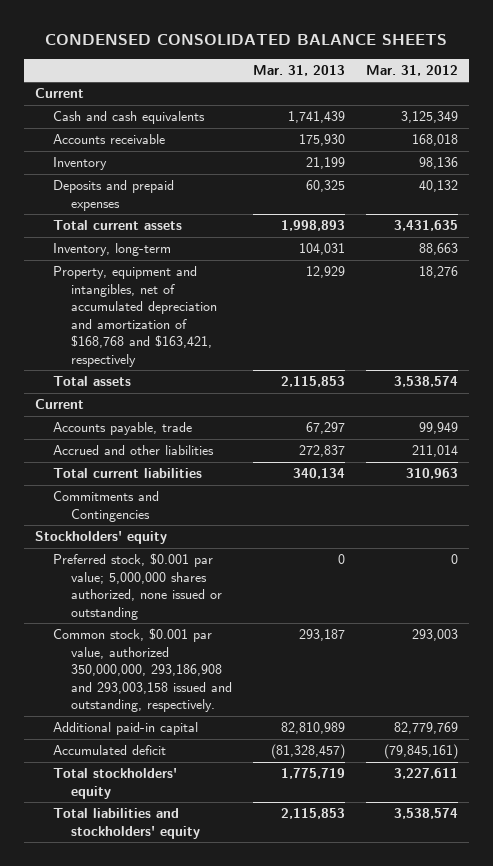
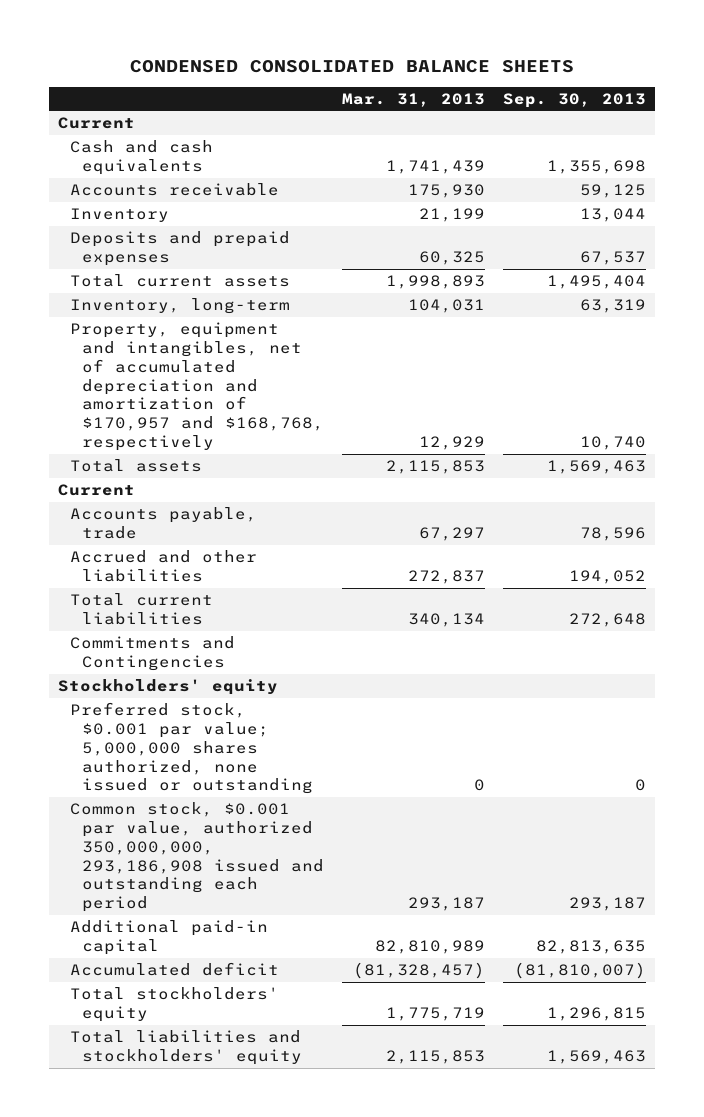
[366,64,459,76] Mar. 31, 2012 -> none
none -> [502,92,646,108] Sep. 30, 2013
[52,266,218,367] Property, equipment and intangibles, net of accumulated depreciation and amortization of $168,768 and $163,421, respectively -> [69,322,324,452] Property, equipment and intangibles, net of accumulated depreciation and amortization of $170,957 and $168,768, respectively
[52,628,233,713] Common stock, $0.001 par value, authorized 350,000,000, 293,186,908 and 293,003,158 issued and outstanding, respectively. -> [69,802,324,913] Common stock, $0.001 par value, authorized 350,000,000, 293,186,908 issued and outstanding each period

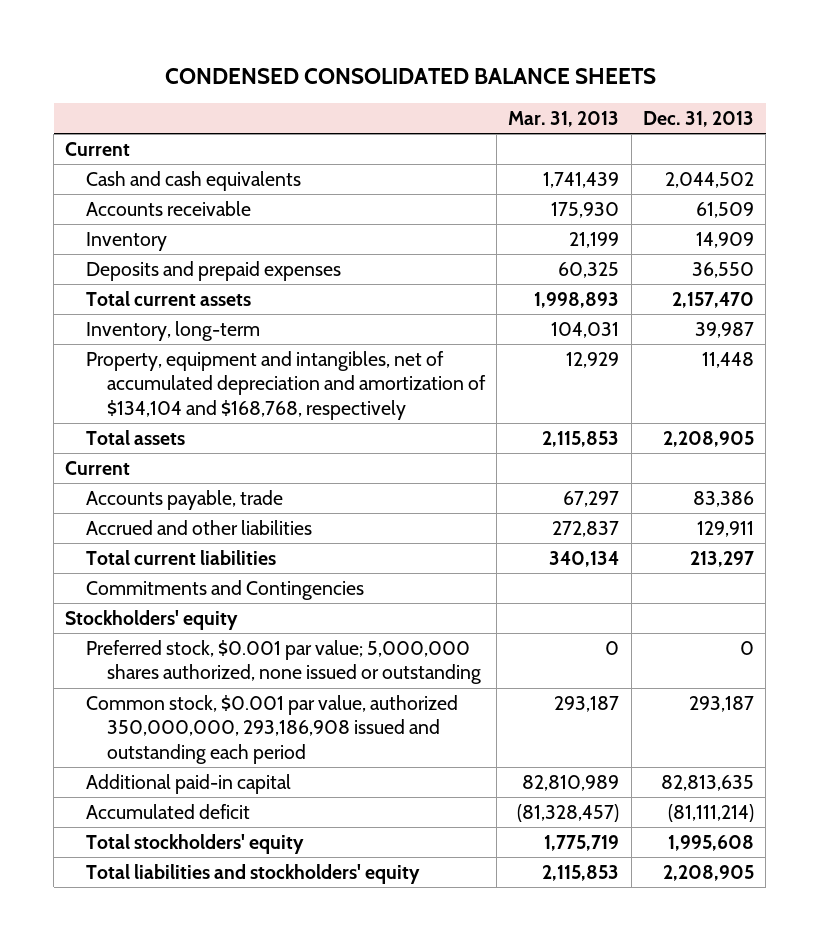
[502,92,646,108] Sep. 30, 2013 -> none
none -> [642,111,754,128] Dec. 31, 2013
[69,322,324,452] Property, equipment and intangibles, net of accumulated depreciation and amortization of $170,957 and $168,768, respectively -> [86,350,486,421] Property, equipment and intangibles, net of accumulated depreciation and amortization of $134,104 and $168,768, respectively

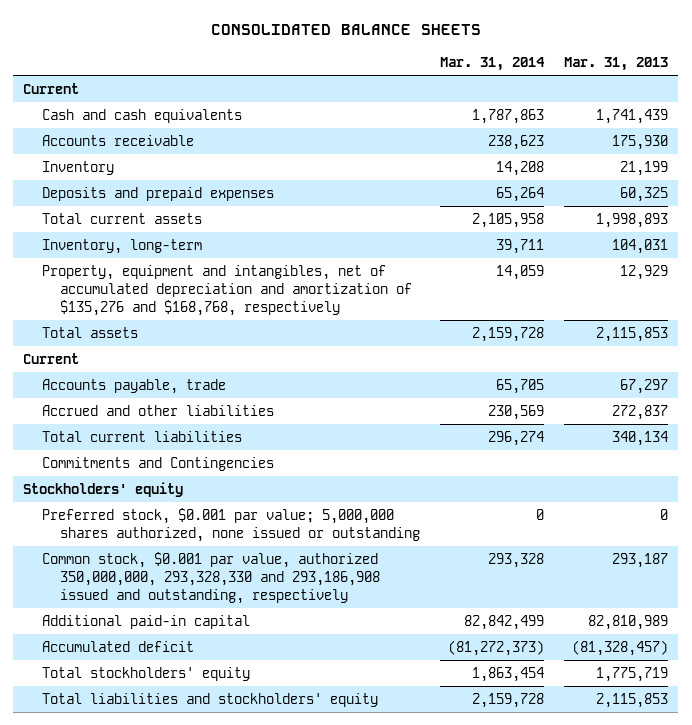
[164,67,656,84] CONDENSED CONSOLIDATED BALANCE SHEETS -> [210,24,481,36] CONSOLIDATED BALANCE SHEETS
[642,111,754,128] Dec. 31, 2013 -> none
none -> [440,57,546,72] Mar. 31, 2014
[86,350,486,421] Property, equipment and intangibles, net of accumulated depreciation and amortization of $134,104 and $168,768, respectively -> [41,265,413,316] Property, equipment and intangibles, net of accumulated depreciation and amortization of $135,276 and $168,768, respectively
[86,694,459,765] Common stock, $0.001 par value, authorized 350,000,000, 293,186,908 issued and outstanding each period -> [41,552,381,604] Common stock, $0.001 par value, authorized 350,000,000, 293,328,330 and 293,186,908 issued and outstanding, respectively

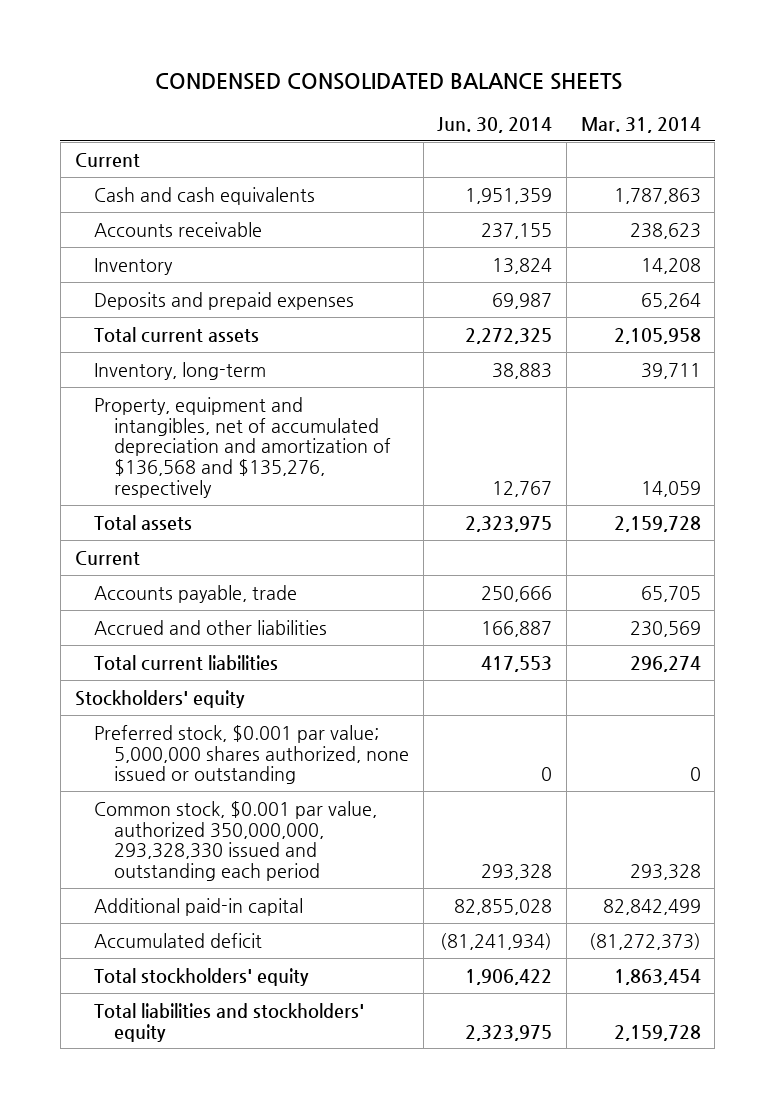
[210,24,481,36] CONSOLIDATED BALANCE SHEETS -> [154,73,622,91] CONDENSED CONSOLIDATED BALANCE SHEETS
[564,57,669,72] Mar. 31, 2013 -> none
none -> [437,116,553,133] Jun. 30, 2014
[41,265,413,316] Property, equipment and intangibles, net of accumulated depreciation and amortization of $135,276 and $168,768, respectively -> [94,396,391,499] Property, equipment and intangibles, net of accumulated depreciation and amortization of $136,568 and $135,276, respectively
[41,457,274,472] Commitments and Contingencies -> none
[41,552,381,604] Common stock, $0.001 par value, authorized 350,000,000, 293,328,330 and 293,186,908 issued and outstanding, respectively -> [94,800,378,882] Common stock, $0.001 par value, authorized 350,000,000, 293,328,330 issued and outstanding each period

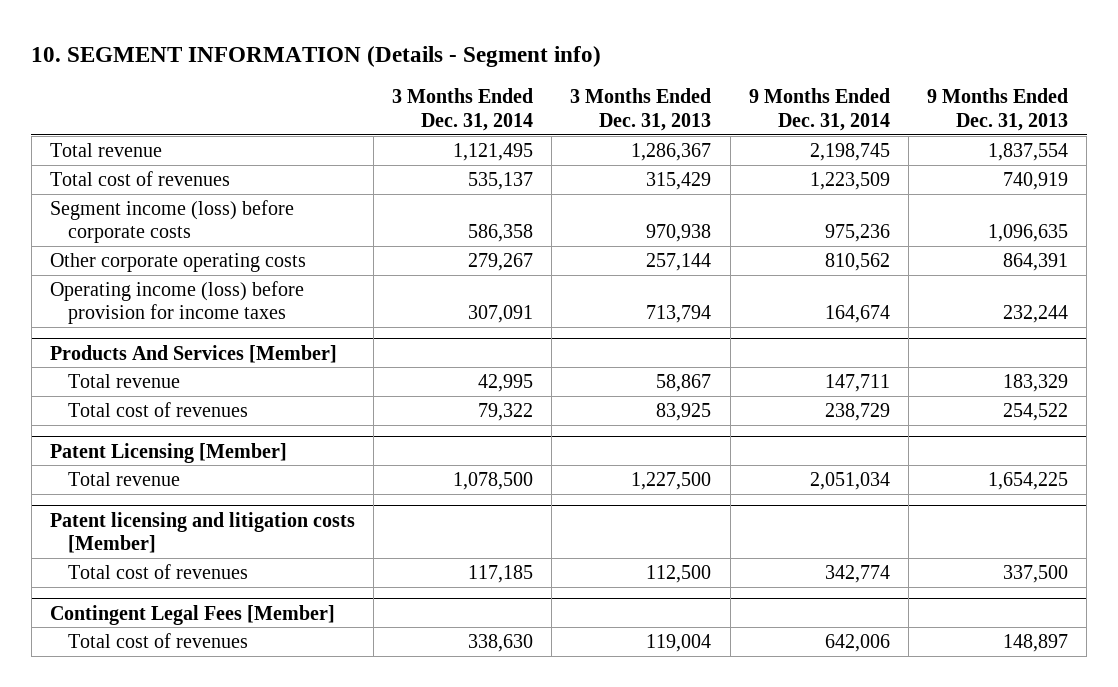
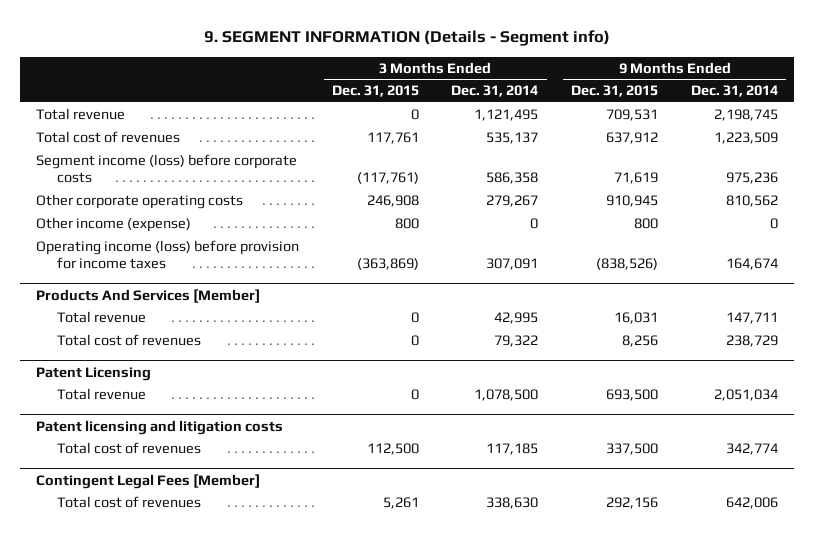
[31,46,602,68] 10. SEGMENT INFORMATION (Details - Segment info) -> [203,30,610,47] 9. SEGMENT INFORMATION (Details - Segment info)
[570,88,712,131] 3 Months Ended Dec. 31, 2013 -> none
[927,88,1069,131] 9 Months Ended Dec. 31, 2013 -> none
none -> [331,85,419,98] Dec. 31, 2015
none -> [571,85,659,98] Dec. 31, 2015
none -> [35,217,191,233] Other income (expense)
[49,442,287,463] Patent Licensing [Member] -> [35,366,151,381] Patent Licensing
[49,511,355,553] Patent licensing and litigation costs [Member] -> [35,419,283,435] Patent licensing and litigation costs

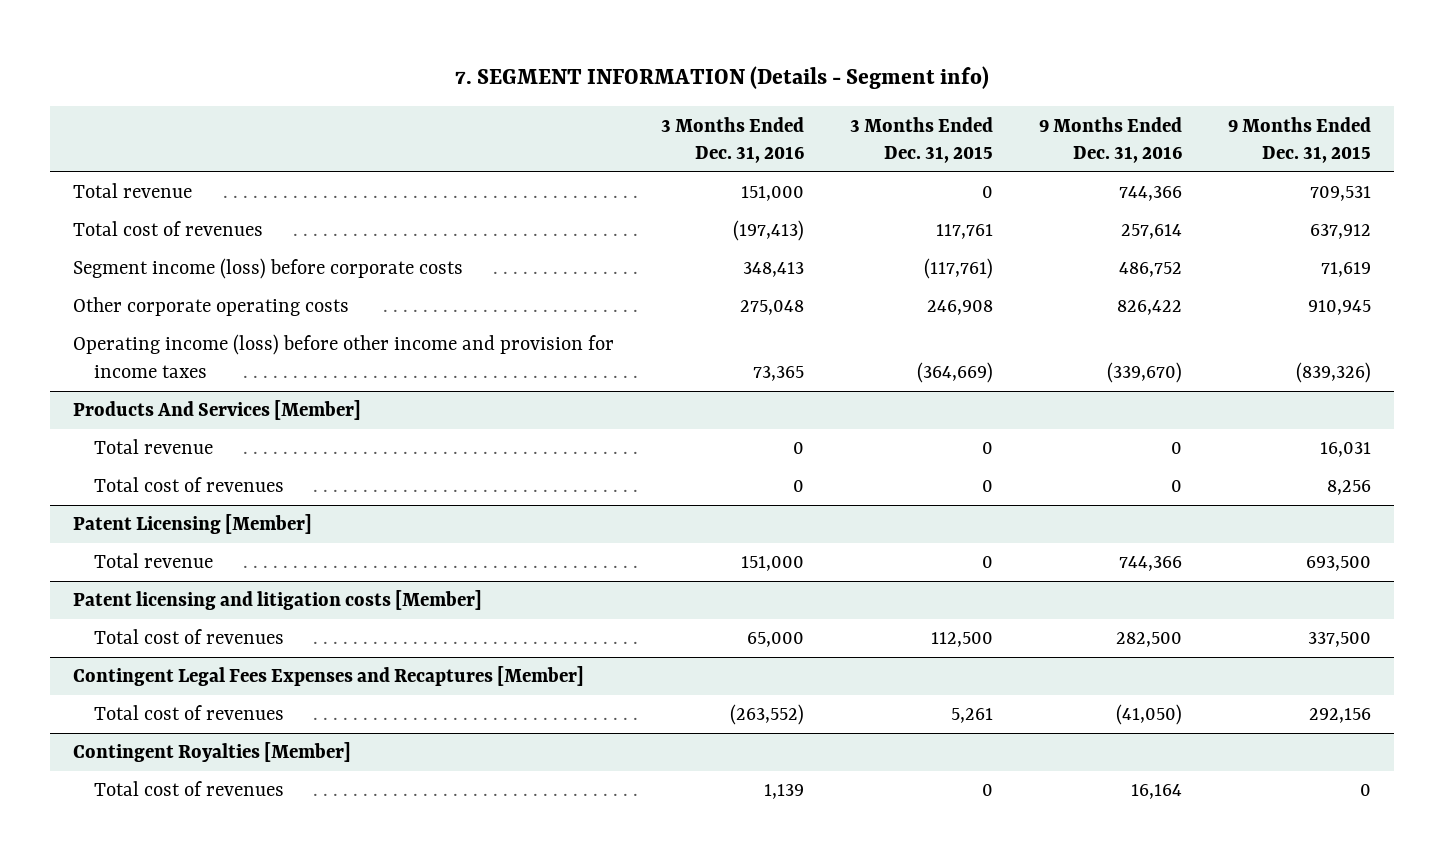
[203,30,610,47] 9. SEGMENT INFORMATION (Details - Segment info) -> [455,66,990,90] 7. SEGMENT INFORMATION (Details - Segment info)
[451,85,539,98] Dec. 31, 2014 -> none
[691,85,779,98] Dec. 31, 2014 -> none
none -> [660,116,804,163] 3 Months Ended Dec. 31, 2016
none -> [1038,116,1182,163] 9 Months Ended Dec. 31, 2016
[35,217,191,233] Other income (expense) -> none
[35,240,299,270] Operating income (loss) before provision for income taxes -> [73,334,615,378] Operating income (loss) before other income and provision for income taxes
[356,258,419,271] (363,869) -> [916,361,993,383] (364,669)
[596,258,659,271] (838,526) -> [1295,361,1371,383] (839,326)
[35,366,151,381] Patent Licensing -> [73,514,313,535] Patent Licensing [Member]
[35,419,283,435] Patent licensing and litigation costs -> [73,590,483,611] Patent licensing and litigation costs [Member]
[35,473,260,489] Contingent Legal Fees [Member] -> [73,666,585,687] Contingent Legal Fees Expenses and Recaptures [Member]
none -> [73,742,352,763] Contingent Royalties [Member]
none -> [93,781,284,797] Total cost of revenues

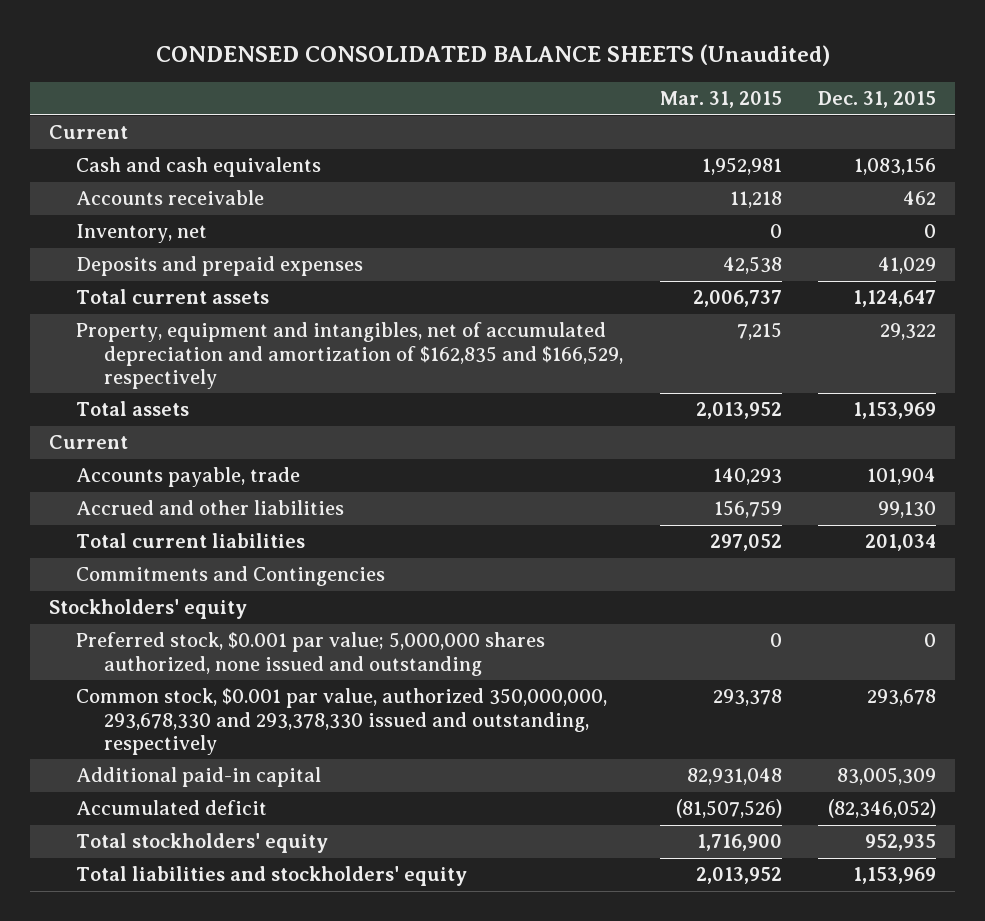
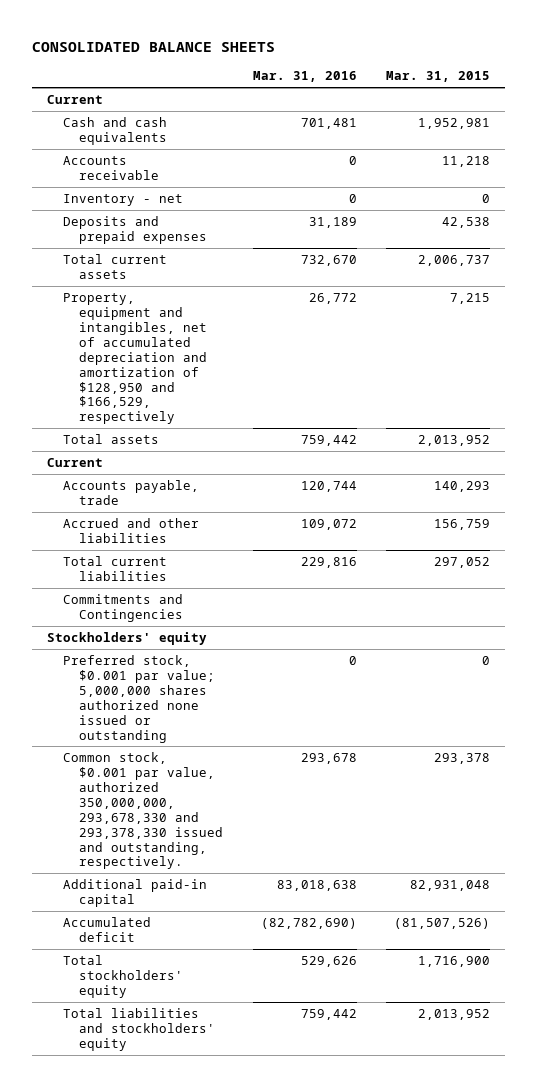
[155,43,830,66] CONDENSED CONSOLIDATED BALANCE SHEETS (Unaudited) -> [31,41,275,52] CONSOLIDATED BALANCE SHEETS
[818,91,937,109] Dec. 31, 2015 -> none
none -> [252,71,357,83] Mar. 31, 2016
[76,224,208,244] Inventory, net -> [62,193,183,206] Inventory - net
[76,322,623,389] Property, equipment and intangibles, net of accumulated depreciation and amortization of $162,835 and $166,529, respectively -> [62,292,207,425] Property, equipment and intangibles, net of accumulated depreciation and amortization of $128,950 and $166,529, respectively
[76,632,546,676] Preferred stock, $0.001 par value; 5,000,000 shares authorized, none issued and outstanding -> [62,654,215,743] Preferred stock, $0.001 par value; 5,000,000 shares authorized none issued or outstanding
[76,688,608,755] Common stock, $0.001 par value, authorized 350,000,000, 293,678,330 and 293,378,330 issued and outstanding, respectively -> [62,751,223,870] Common stock, $0.001 par value, authorized 350,000,000, 293,678,330 and 293,378,330 issued and outstanding, respectively.

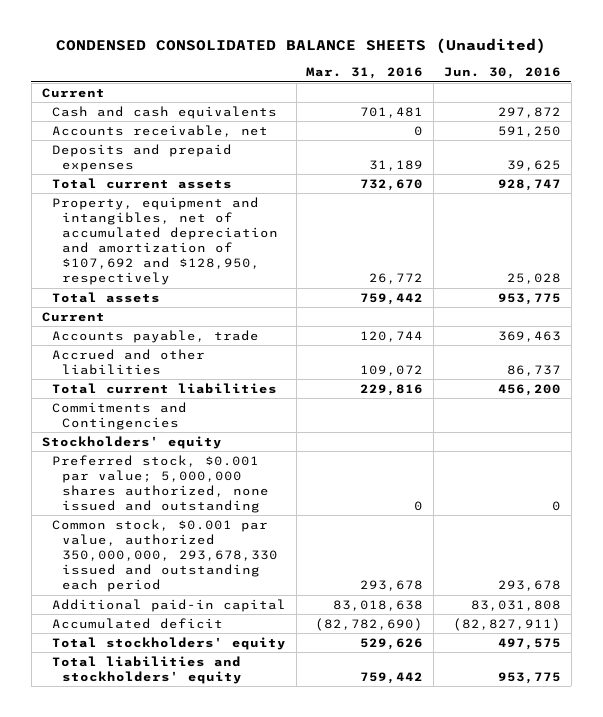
[31,41,275,52] CONSOLIDATED BALANCE SHEETS -> [56,38,547,55] CONDENSED CONSOLIDATED BALANCE SHEETS (Unaudited)
[386,71,491,83] Mar. 31, 2015 -> none
none -> [443,67,561,80] Jun. 30, 2016
[62,193,183,206] Inventory - net -> none
[62,155,159,180] Accounts receivable -> [51,124,268,137] Accounts receivable, net
[62,292,207,425] Property, equipment and intangibles, net of accumulated depreciation and amortization of $128,950 and $166,529, respectively -> [51,196,278,286] Property, equipment and intangibles, net of accumulated depreciation and amortization of $107,692 and $128,950, respectively
[62,654,215,743] Preferred stock, $0.001 par value; 5,000,000 shares authorized none issued or outstanding -> [51,454,269,514] Preferred stock, $0.001 par value; 5,000,000 shares authorized, none issued and outstanding
[62,751,223,870] Common stock, $0.001 par value, authorized 350,000,000, 293,678,330 and 293,378,330 issued and outstanding, respectively. -> [51,518,278,593] Common stock, $0.001 par value, authorized 350,000,000, 293,678,330 issued and outstanding each period

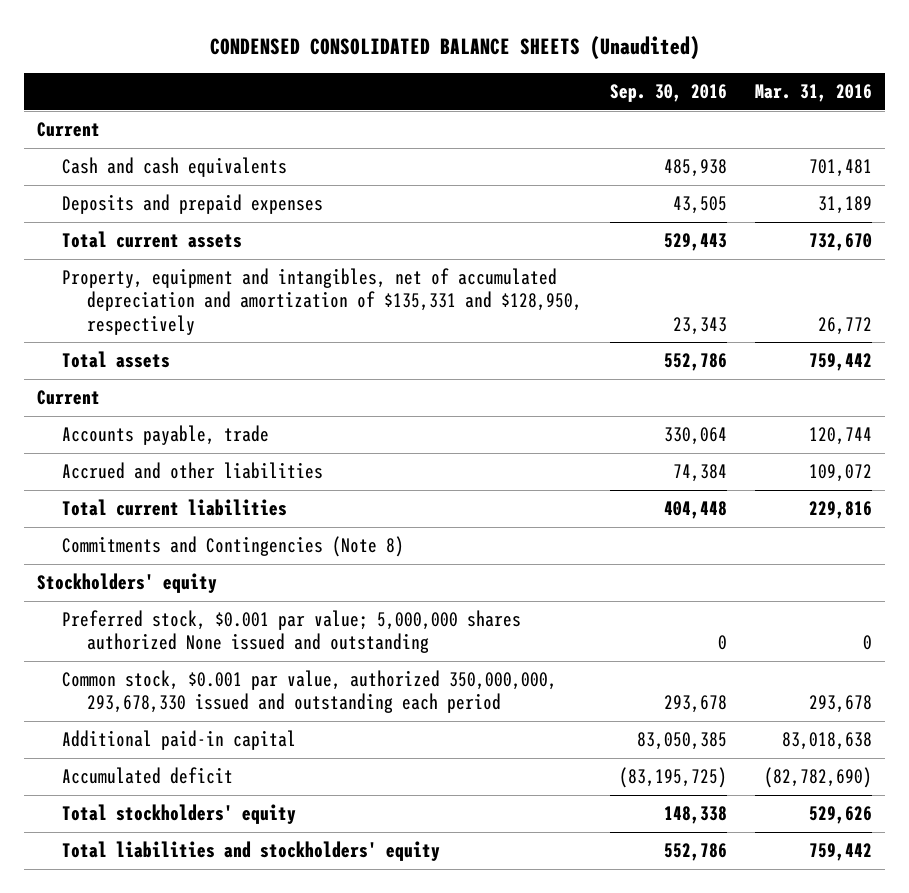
[443,67,561,80] Jun. 30, 2016 -> none
none -> [610,84,728,103] Sep. 30, 2016
[51,124,268,137] Accounts receivable, net -> none
[51,196,278,286] Property, equipment and intangibles, net of accumulated depreciation and amortization of $107,692 and $128,950, respectively -> [62,268,583,335] Property, equipment and intangibles, net of accumulated depreciation and amortization of $135,331 and $128,950, respectively
[51,401,187,430] Commitments and Contingencies -> [62,536,405,558] Commitments and Contingencies (Note 8)
[51,454,269,514] Preferred stock, $0.001 par value; 5,000,000 shares authorized, none issued and outstanding -> [62,610,522,654] Preferred stock, $0.001 par value; 5,000,000 shares authorized None issued and outstanding

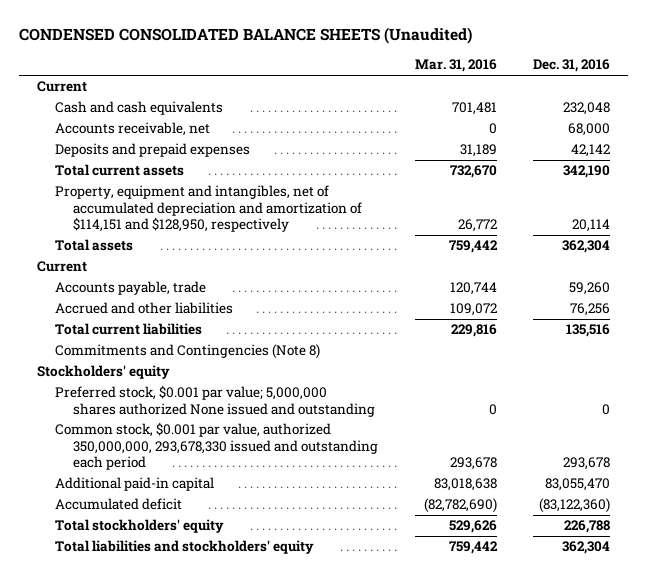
[610,84,728,103] Sep. 30, 2016 -> none
none -> [533,59,611,73] Dec. 31, 2016
none -> [55,122,211,137] Accounts receivable, net
[62,268,583,335] Property, equipment and intangibles, net of accumulated depreciation and amortization of $135,331 and $128,950, respectively -> [55,185,363,232] Property, equipment and intangibles, net of accumulated depreciation and amortization of $114,151 and $128,950, respectively

